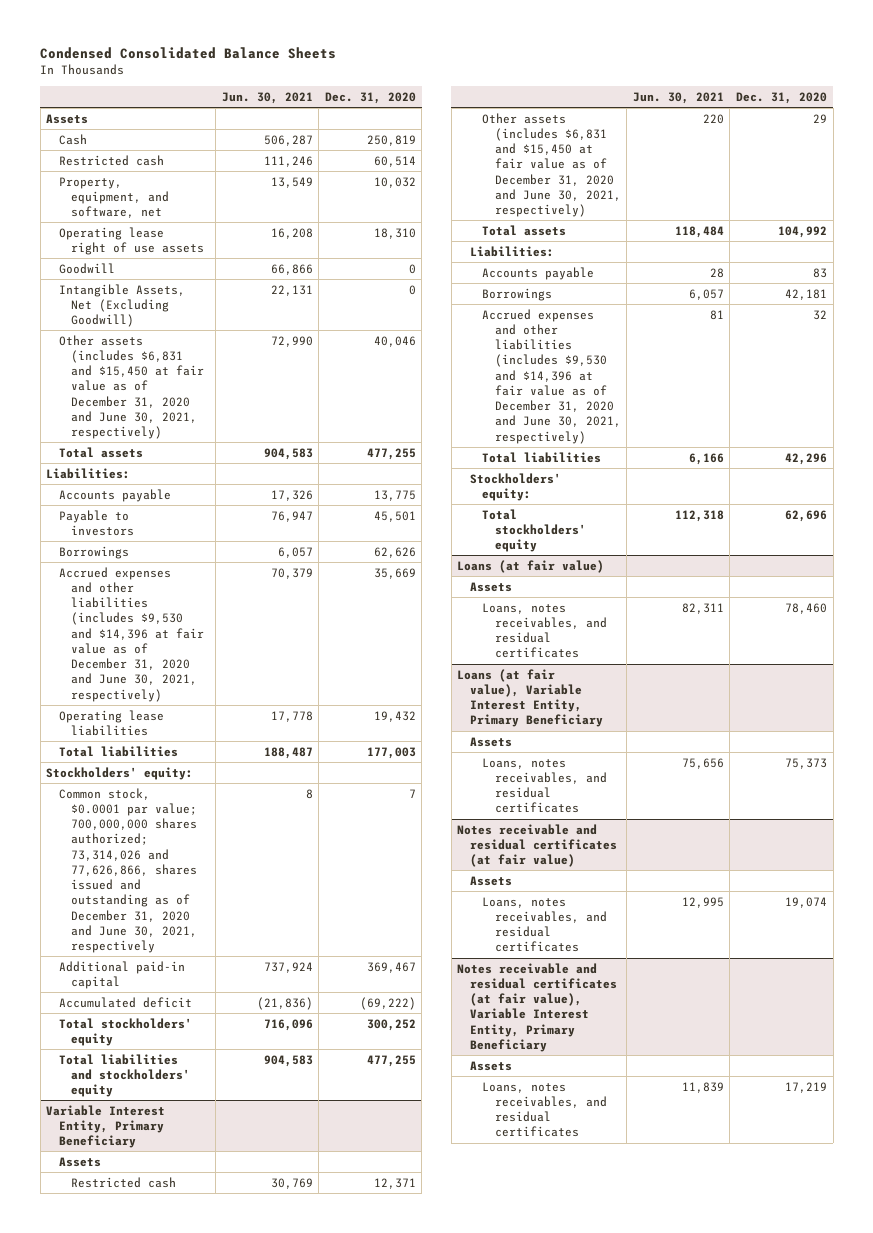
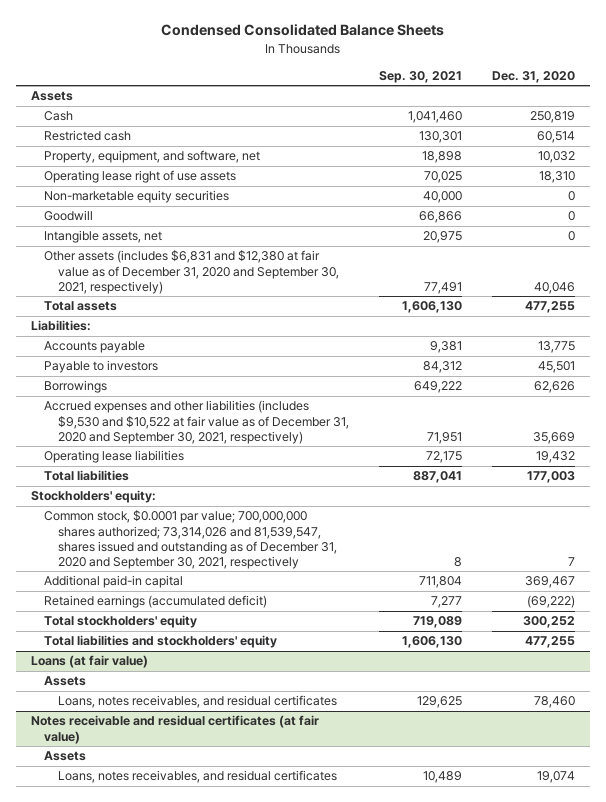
[221,91,313,104] Jun. 30, 2021 -> none
none -> [379,70,463,83] Sep. 30, 2021
none -> [44,190,230,204] Non-marketable equity securities
[58,283,185,328] Intangible Assets, Net (Excluding Goodwill) -> [44,230,163,244] Intangible assets, net
[58,334,204,440] Other assets (includes $6,831 and $15,450 at fair value as of December 31, 2020 and June 30, 2021, respectively) -> [44,250,340,294] Other assets (includes $6,831 and $12,380 at fair value as of December 31, 2020 and September 30, 2021, respectively)
[58,566,204,702] Accrued expenses and other liabilities (includes $9,530 and $14,396 at fair value as of December 31, 2020 and June 30, 2021, respectively) -> [44,400,350,444] Accrued expenses and other liabilities (includes $9,530 and $10,522 at fair value as of December 31, 2020 and September 30, 2021, respectively)
[58,787,197,953] Common stock, $0.0001 par value; 700,000,000 shares authorized; 73,314,026 and 77,626,866, shares issued and outstanding as of December 31, 2020 and June 30, 2021, respectively -> [44,510,338,569] Common stock, $0.0001 par value; 700,000,000 shares authorized; 73,314,026 and 81,539,547, shares issued and outstanding as of December 31, 2020 and September 30, 2021, respectively
[58,996,192,1008] Accumulated deficit -> [44,595,268,609] Retained earnings (accumulated deficit)
[46,1104,166,1149] Variable Interest Entity, Primary Beneficiary -> none
[58,1156,101,1167] Assets -> none
[70,1176,176,1188] Restricted cash -> none
[482,112,621,218] Other assets (includes $6,831 and $15,450 at fair value as of December 31, 2020 and June 30, 2021, respectively) -> none
[482,224,567,236] Total assets -> none
[469,245,554,257] Liabilities: -> none
[482,266,595,280] Accounts payable -> none
[482,287,553,301] Borrowings -> none
[482,308,621,444] Accrued expenses and other liabilities (includes $9,530 and $14,396 at fair value as of December 31, 2020 and June 30, 2021, respectively) -> none
[482,451,602,463] Total liabilities -> none
[469,472,561,501] Stockholders' equity: -> none
[482,508,586,553] Total stockholders' equity -> none
[457,668,603,728] Loans (at fair value), Variable Interest Entity, Primary Beneficiary -> none
[469,736,512,747] Assets -> none
[482,757,607,814] Loans, notes receivables, and residual certificates -> none
[457,962,617,1052] Notes receivable and residual certificates (at fair value), Variable Interest Entity, Primary Beneficiary -> none
[469,1060,512,1071] Assets -> none
[482,1081,607,1138] Loans, notes receivables, and residual certificates -> none

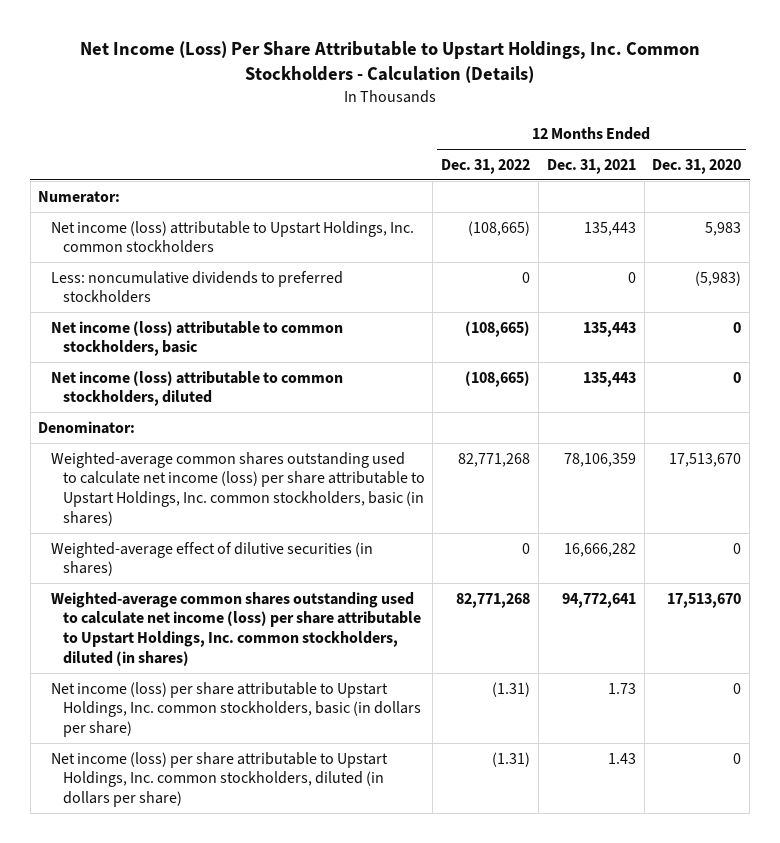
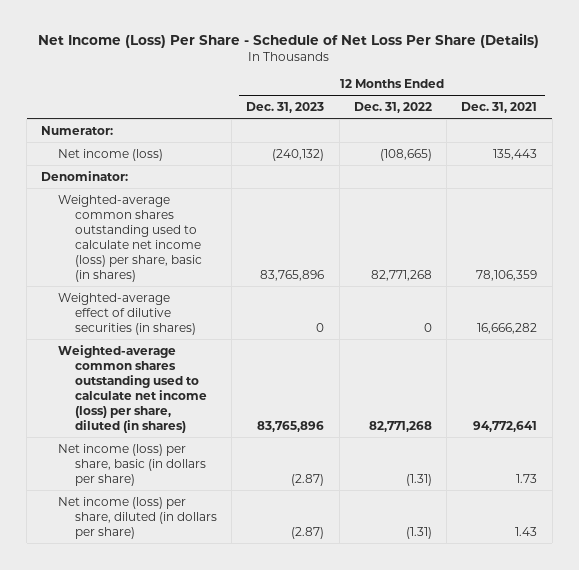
[79,41,700,84] Net Income (Loss) Per Share Attributable to Upstart Holdings, Inc. Common Stockholders - Calculation (Details) -> [38,32,540,48] Net Income (Loss) Per Share - Schedule of Net Loss Per Share (Details)
[652,158,742,174] Dec. 31, 2020 -> none
none -> [246,102,325,114] Dec. 31, 2023
[50,270,343,304] Less: noncumulative dividends to preferred stockholders -> none
[50,320,343,357] Net income (loss) attributable to common stockholders, basic -> none
[50,370,343,407] Net income (loss) attributable to common stockholders, diluted -> none
[50,220,414,254] Net income (loss) attributable to Upstart Holdings, Inc. common stockholders -> [58,148,164,161] Net income (loss)
[50,451,425,527] Weighted-average common shares outstanding used to calculate net income (loss) per share attributable to Upstart Holdings, Inc. common stockholders, basic (in shares) -> [58,194,202,282] Weighted-average common shares outstanding used to calculate net income (loss) per share, basic (in shares)
[50,591,421,667] Weighted-average common shares outstanding used to calculate net income (loss) per share attributable to Upstart Holdings, Inc. common stockholders, diluted (in shares) -> [58,344,207,433] Weighted-average common shares outstanding used to calculate net income (loss) per share, diluted (in shares)
[50,681,421,738] Net income (loss) per share attributable to Upstart Holdings, Inc. common stockholders, basic (in dollars per share) -> [58,443,206,486] Net income (loss) per share, basic (in dollars per share)
[50,751,388,808] Net income (loss) per share attributable to Upstart Holdings, Inc. common stockholders, diluted (in dollars per share) -> [58,496,217,539] Net income (loss) per share, diluted (in dollars per share)

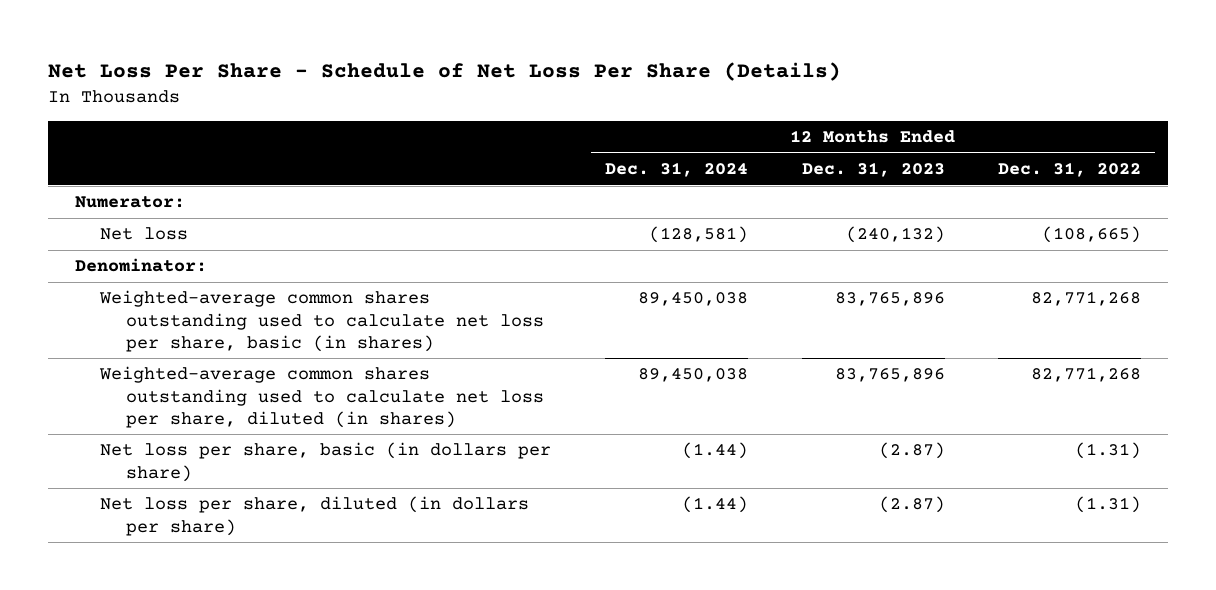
[38,32,540,48] Net Income (Loss) Per Share - Schedule of Net Loss Per Share (Details) -> [47,62,841,82] Net Loss Per Share - Schedule of Net Loss Per Share (Details)
[461,102,538,114] Dec. 31, 2021 -> none
none -> [604,162,748,178] Dec. 31, 2024
[58,148,164,161] Net income (loss) -> [100,227,189,241] Net loss
[58,292,196,335] Weighted-average effect of dilutive securities (in shares) -> none
[58,194,202,282] Weighted-average common shares outstanding used to calculate net income (loss) per share, basic (in shares) -> [99,290,544,352] Weighted-average common shares outstanding used to calculate net loss per share, basic (in shares)
[58,344,207,433] Weighted-average common shares outstanding used to calculate net income (loss) per share, diluted (in shares) -> [99,366,544,428] Weighted-average common shares outstanding used to calculate net loss per share, diluted (in shares)
[58,443,206,486] Net income (loss) per share, basic (in dollars per share) -> [100,442,552,482] Net loss per share, basic (in dollars per share)
[58,496,217,539] Net income (loss) per share, diluted (in dollars per share) -> [100,496,530,536] Net loss per share, diluted (in dollars per share)

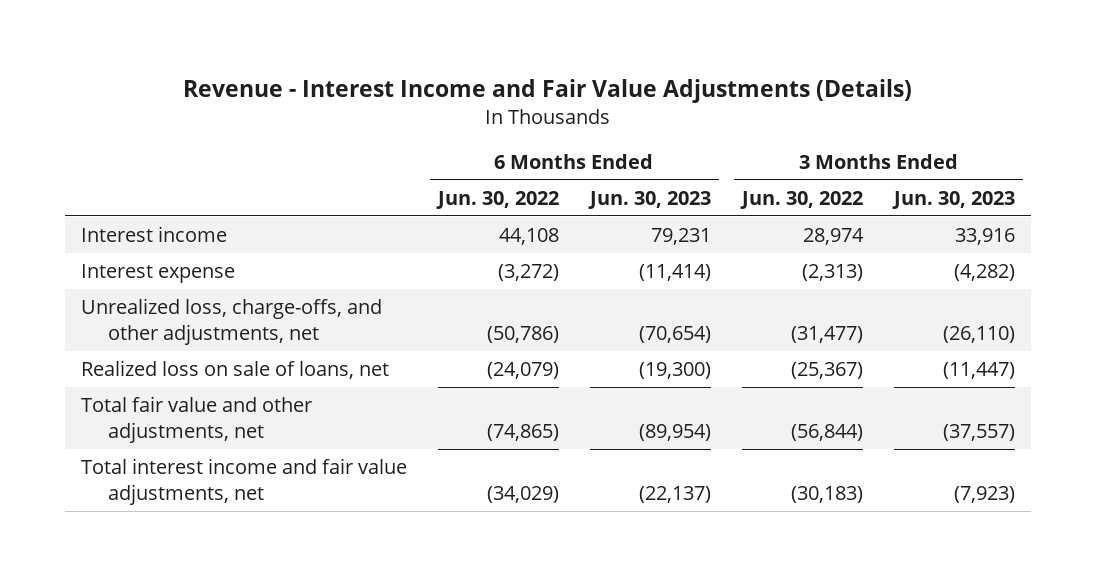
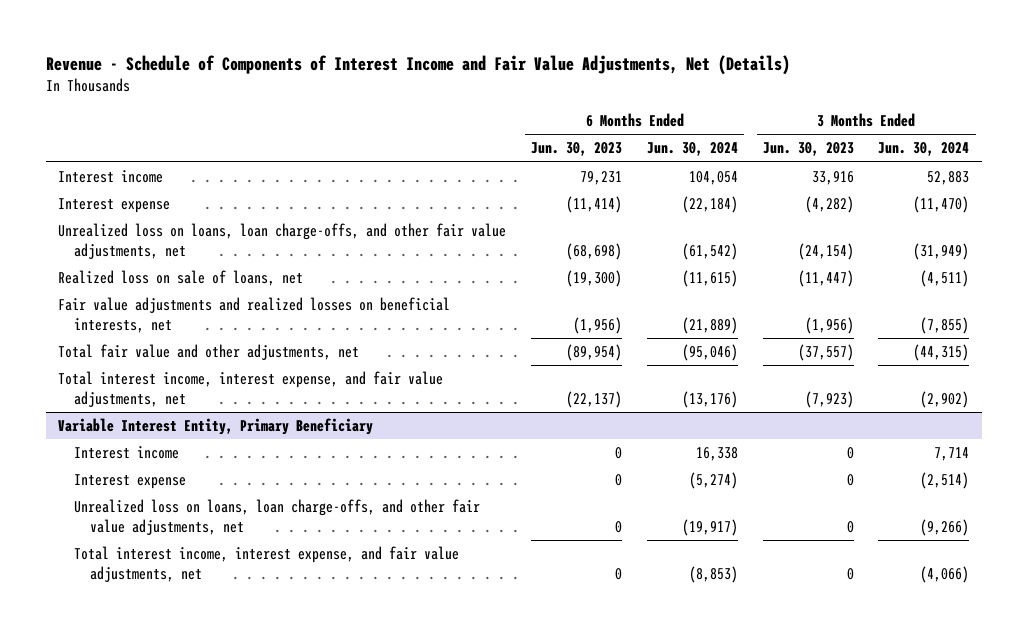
[183,78,913,103] Revenue - Interest Income and Fair Value Adjustments (Details) -> [46,55,791,76] Revenue - Schedule of Components of Interest Income and Fair Value Adjustments, Net (Details)
[435,190,559,209] Jun. 30, 2022 -> none
[740,190,864,209] Jun. 30, 2022 -> none
none -> [646,142,738,157] Jun. 30, 2024
none -> [878,142,970,157] Jun. 30, 2024
[80,298,382,345] Unrealized loss, charge-offs, and other adjustments, net -> [58,223,507,259] Unrealized loss on loans, loan charge-offs, and other fair value adjustments, net
[639,325,712,343] (70,654) -> [566,242,623,260] (68,698)
[943,325,1016,343] (26,110) -> [797,242,854,260] (24,154)
none -> [58,297,451,333] Fair value adjustments and realized losses on beneficial interests, net
[80,458,407,505] Total interest income and fair value adjustments, net -> [58,371,444,407] Total interest income, interest expense, and fair value adjustments, net
none -> [58,418,374,436] Variable Interest Entity, Primary Beneficiary
none -> [74,446,180,460] Interest income
none -> [74,474,187,490] Interest expense
none -> [74,499,481,535] Unrealized loss on loans, loan charge-offs, and other fair value adjustments, net
none -> [74,546,460,582] Total interest income, interest expense, and fair value adjustments, net

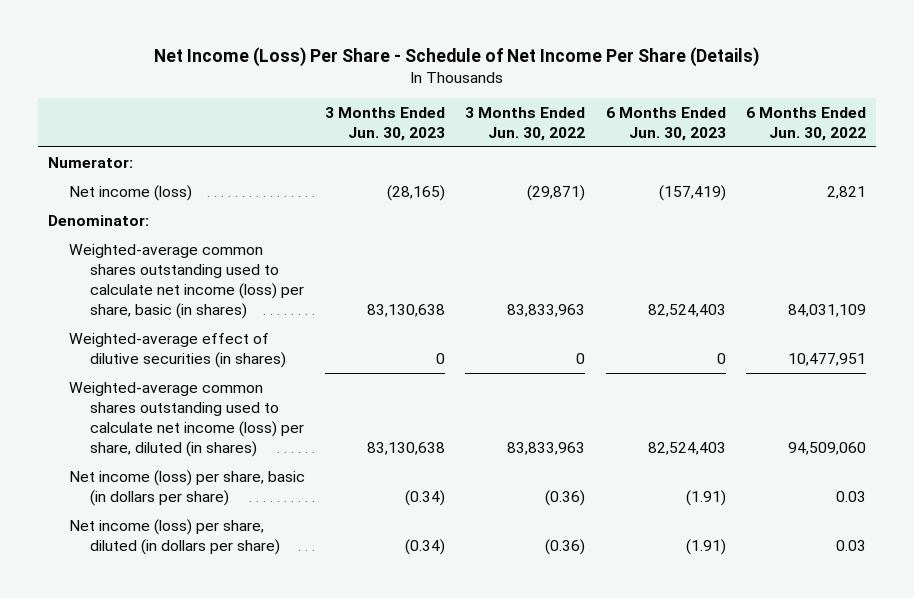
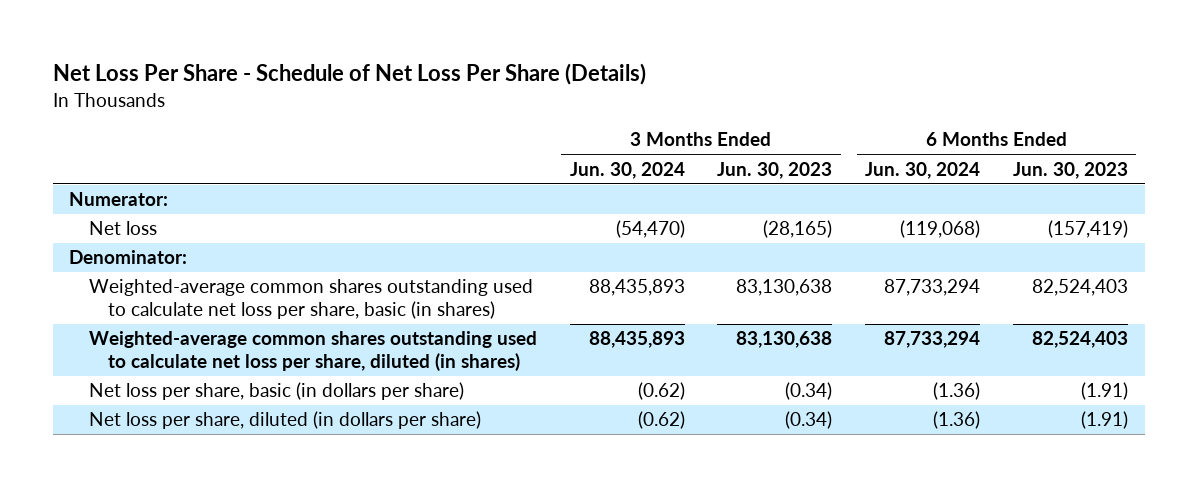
[154,46,760,67] Net Income (Loss) Per Share - Schedule of Net Income Per Share (Details) -> [52,63,646,86] Net Loss Per Share - Schedule of Net Loss Per Share (Details)
[465,106,586,141] 3 Months Ended Jun. 30, 2022 -> none
[746,106,867,141] 6 Months Ended Jun. 30, 2022 -> none
none -> [569,161,685,179] Jun. 30, 2024
none -> [865,161,981,179] Jun. 30, 2024
[68,185,192,202] Net income (loss) -> [88,221,157,236] Net loss
[68,333,286,368] Weighted-average effect of dilutive securities (in shares) -> none
[68,244,304,319] Weighted-average common shares outstanding used to calculate net income (loss) per share, basic (in shares) -> [88,279,533,319] Weighted-average common shares outstanding used to calculate net loss per share, basic (in shares)
[68,382,304,457] Weighted-average common shares outstanding used to calculate net income (loss) per share, diluted (in shares) -> [88,331,537,371] Weighted-average common shares outstanding used to calculate net loss per share, diluted (in shares)
[68,470,305,506] Net income (loss) per share, basic (in dollars per share) -> [88,382,464,401] Net loss per share, basic (in dollars per share)
[68,519,280,555] Net income (loss) per share, diluted (in dollars per share) -> [88,411,481,430] Net loss per share, diluted (in dollars per share)

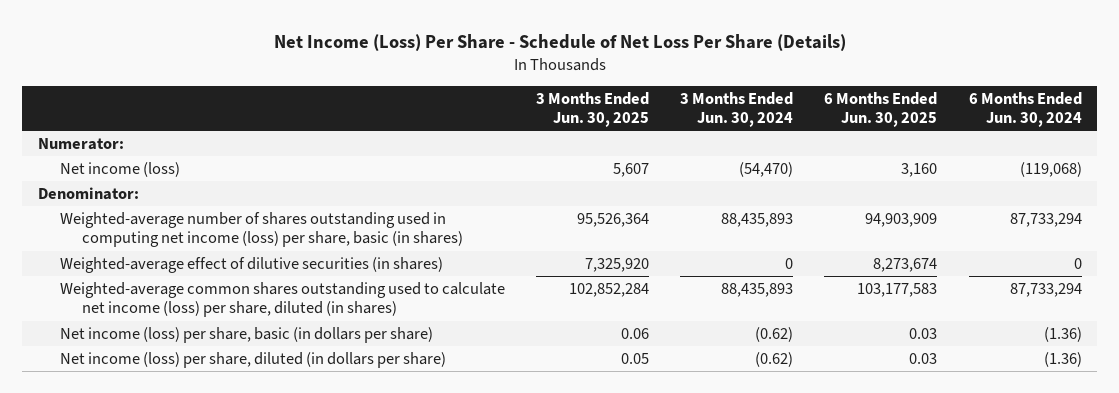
[52,63,646,86] Net Loss Per Share - Schedule of Net Loss Per Share (Details) -> [273,33,846,51] Net Income (Loss) Per Share - Schedule of Net Loss Per Share (Details)
[717,161,833,179] Jun. 30, 2023 -> none
[1013,161,1129,179] Jun. 30, 2023 -> none
none -> [536,91,650,128] 3 Months Ended Jun. 30, 2025
none -> [824,91,938,128] 6 Months Ended Jun. 30, 2025
[88,221,157,236] Net loss -> [59,161,180,177] Net income (loss)
[88,279,533,319] Weighted-average common shares outstanding used to calculate net loss per share, basic (in shares) -> [59,211,463,248] Weighted-average number of shares outstanding used in computing net income (loss) per share, basic (in shares)
none -> [59,256,443,273] Weighted-average effect of dilutive securities (in shares)
[88,331,537,371] Weighted-average common shares outstanding used to calculate net loss per share, diluted (in shares) -> [59,281,505,318] Weighted-average common shares outstanding used to calculate net income (loss) per share, diluted (in shares)
[88,382,464,401] Net loss per share, basic (in dollars per share) -> [59,326,433,343] Net income (loss) per share, basic (in dollars per share)
[88,411,481,430] Net loss per share, diluted (in dollars per share) -> [59,351,446,368] Net income (loss) per share, diluted (in dollars per share)

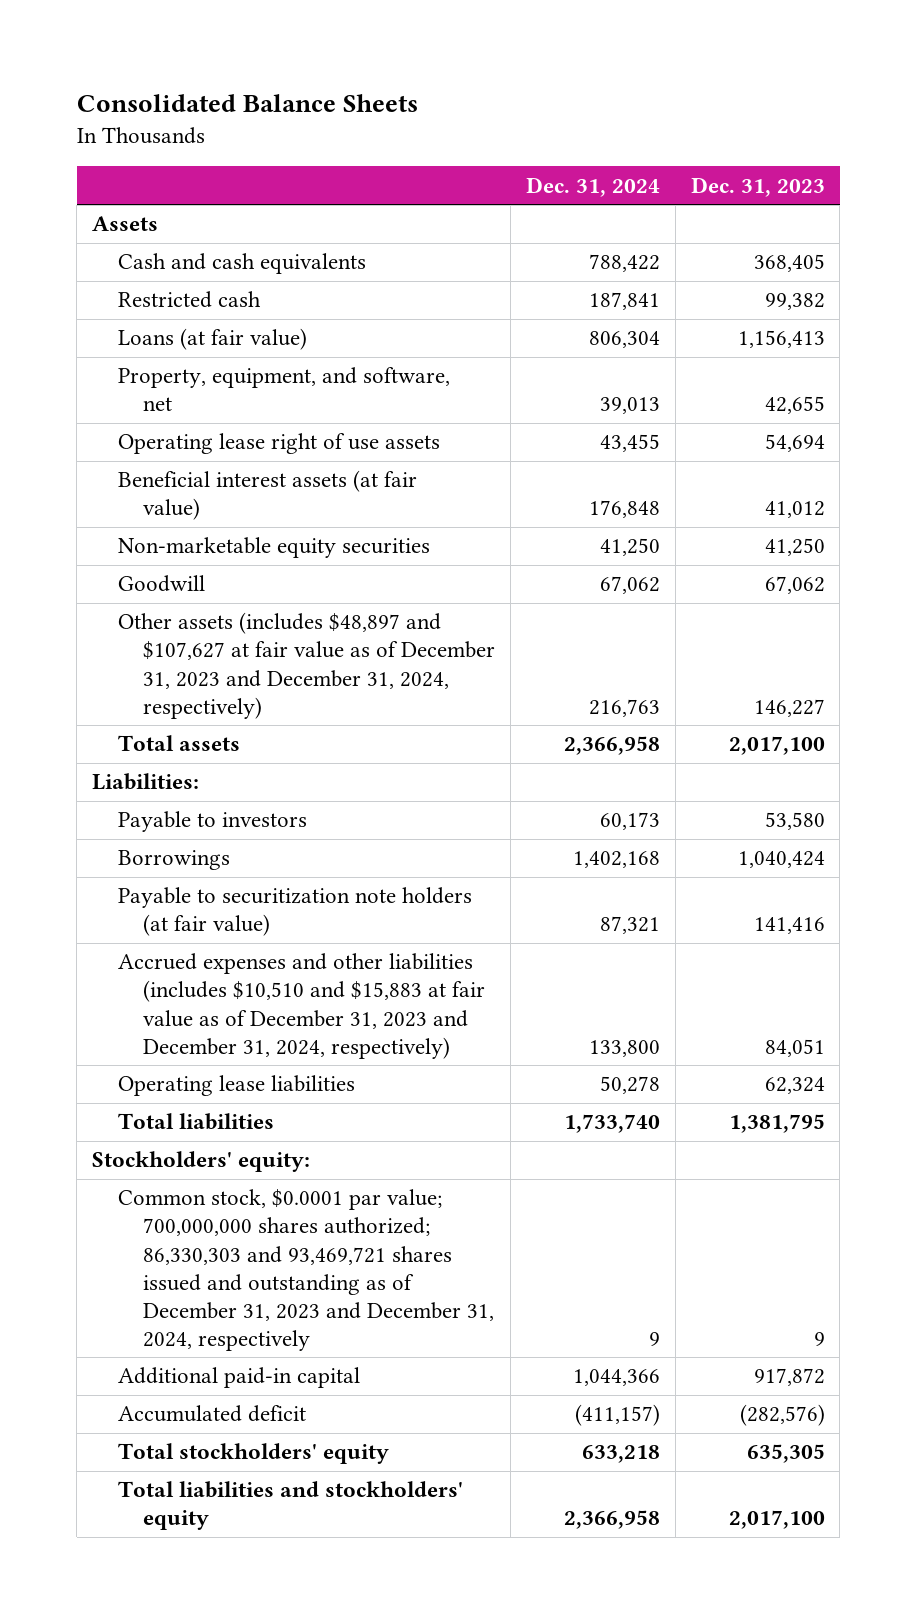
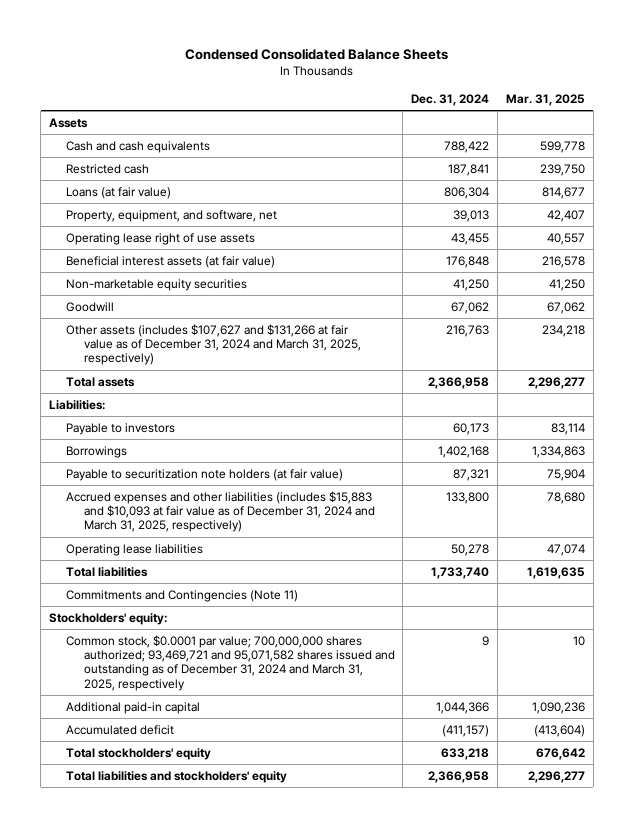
[76,94,418,113] Consolidated Balance Sheets -> [185,48,449,61] Condensed Consolidated Balance Sheets
[690,176,825,197] Dec. 31, 2023 -> none
none -> [506,93,586,106] Mar. 31, 2025
[117,612,496,719] Other assets (includes $48,897 and $107,627 at fair value as of December 31, 2023 and December 31, 2024, respectively) -> [66,323,361,366] Other assets (includes $107,627 and $131,266 at fair value as of December 31, 2024 and March 31, 2025, respectively)
[117,953,486,1059] Accrued expenses and other liabilities (includes $10,510 and $15,883 at fair value as of December 31, 2023 and December 31, 2024, respectively) -> [66,490,375,533] Accrued expenses and other liabilities (includes $15,883 and $10,093 at fair value as of December 31, 2024 and March 31, 2025, respectively)
none -> [66,589,299,602] Commitments and Contingencies (Note 11)
[117,1189,495,1351] Common stock, $0.0001 par value; 700,000,000 shares authorized; 86,330,303 and 93,469,721 shares issued and outstanding as of December 31, 2023 and December 31, 2024, respectively -> [66,634,395,691] Common stock, $0.0001 par value; 700,000,000 shares authorized; 93,469,721 and 95,071,582 shares issued and outstanding as of December 31, 2024 and March 31, 2025, respectively

